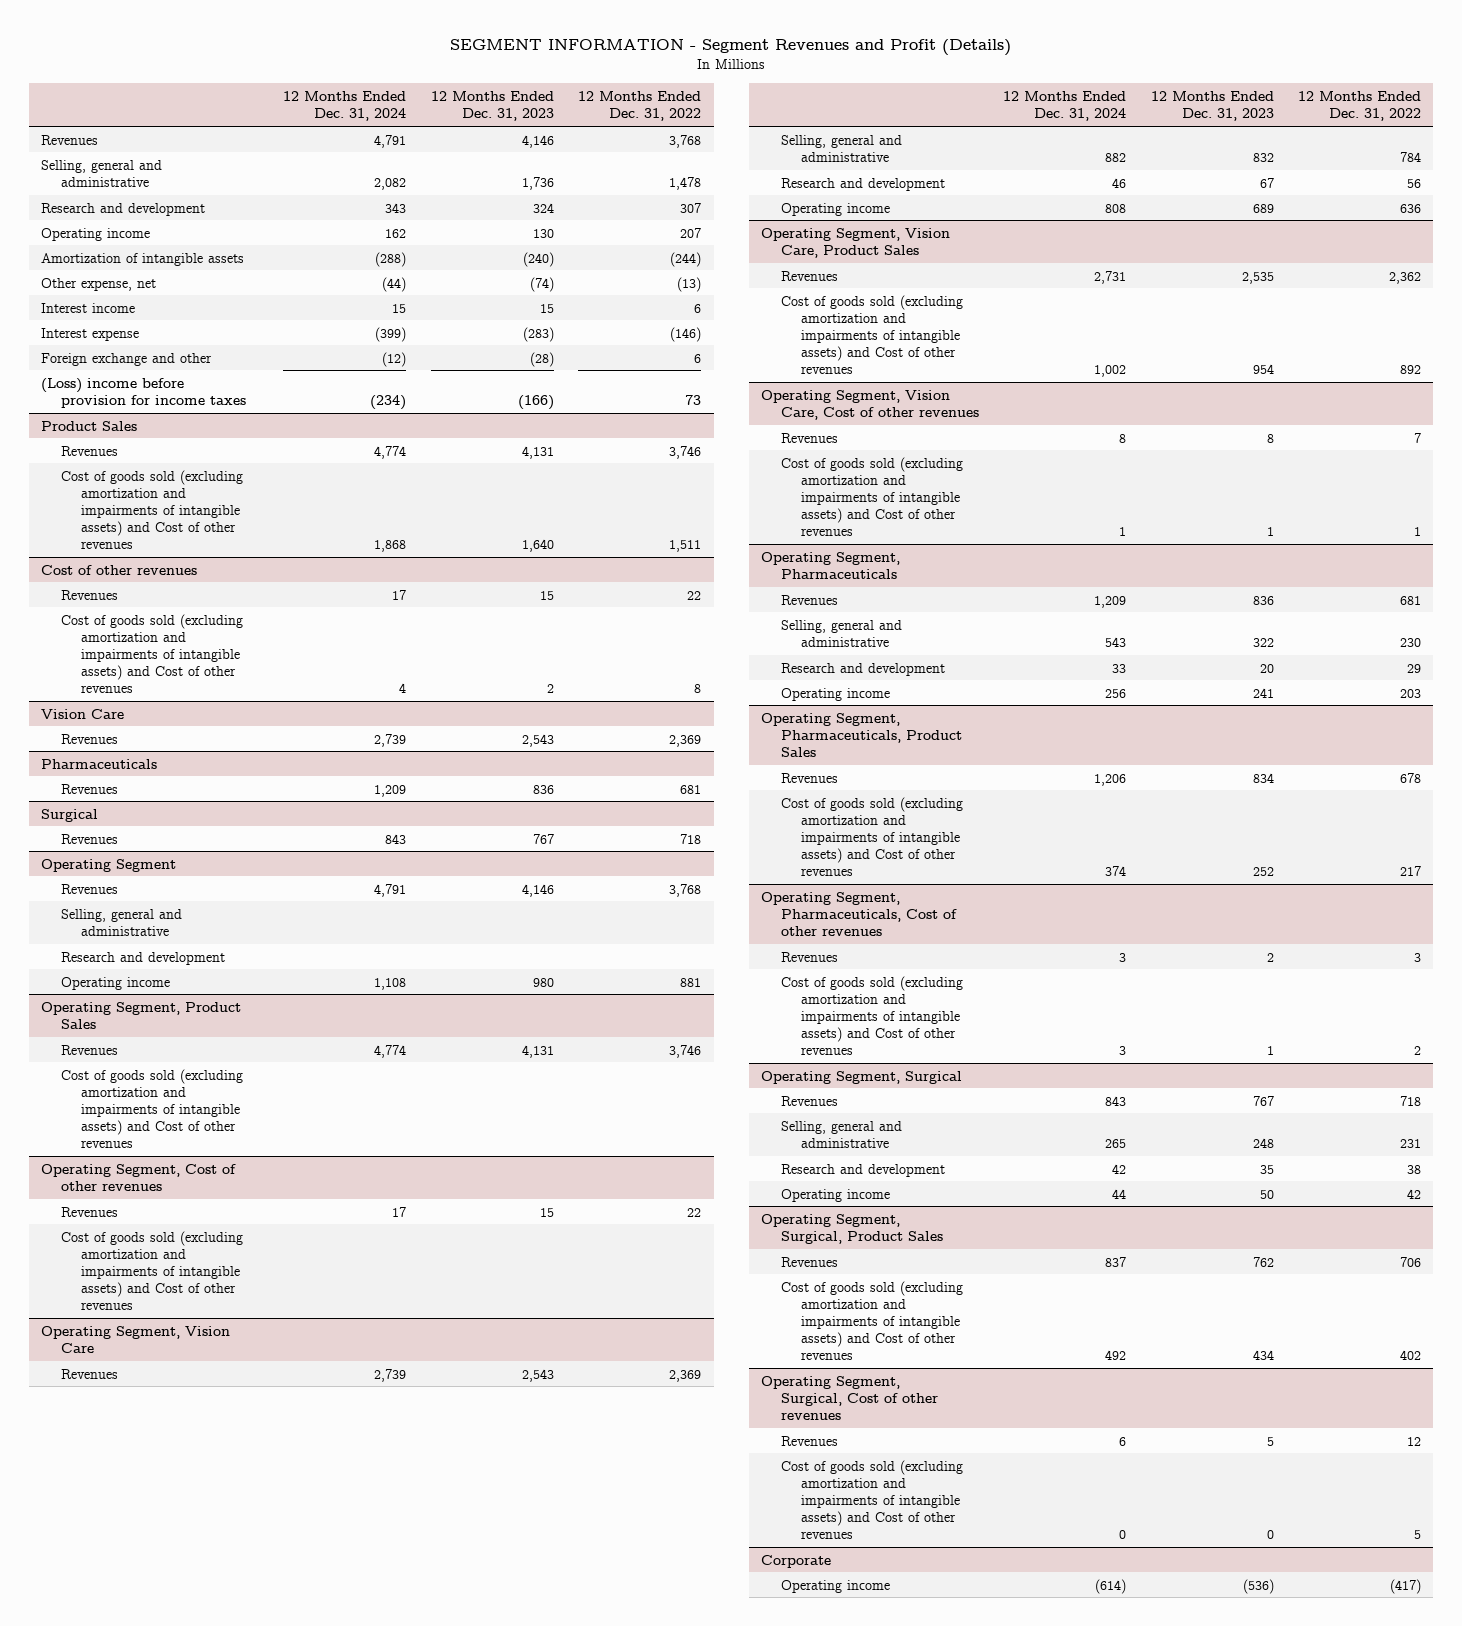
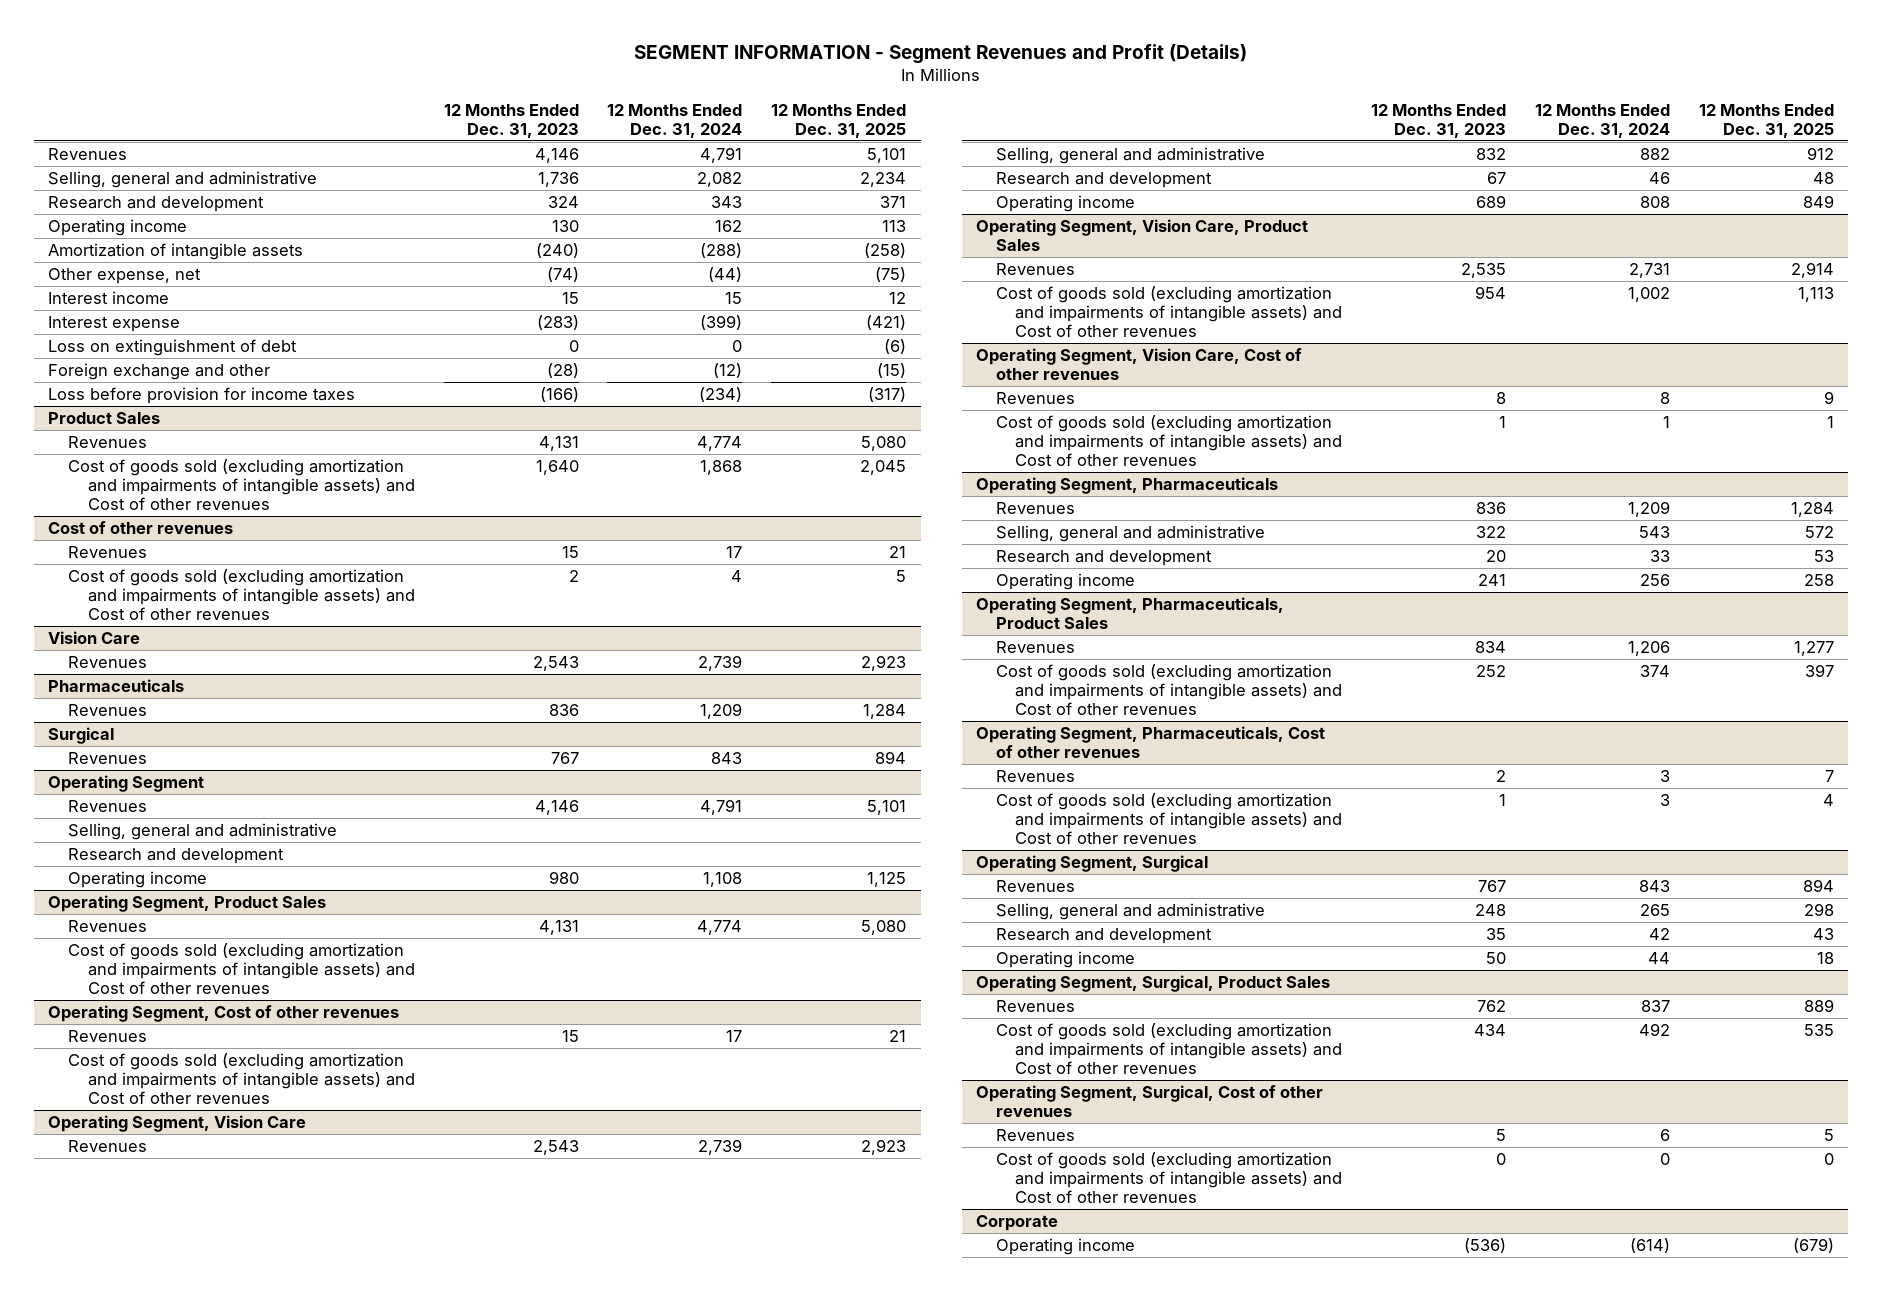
[578,91,702,122] 12 Months Ended Dec. 31, 2022 -> none
none -> [771,103,907,139] 12 Months Ended Dec. 31, 2025
none -> [48,338,298,356] Loss on extinguishment of debt
[40,377,246,408] (Loss) income before provision for income taxes -> [48,386,356,404] Loss before provision for income taxes

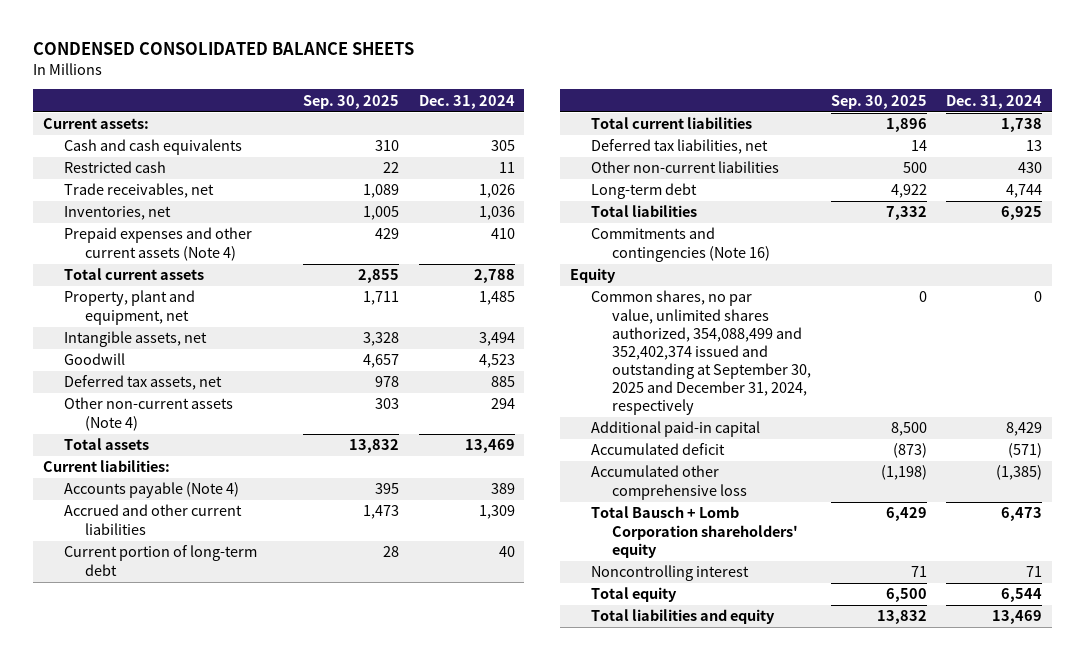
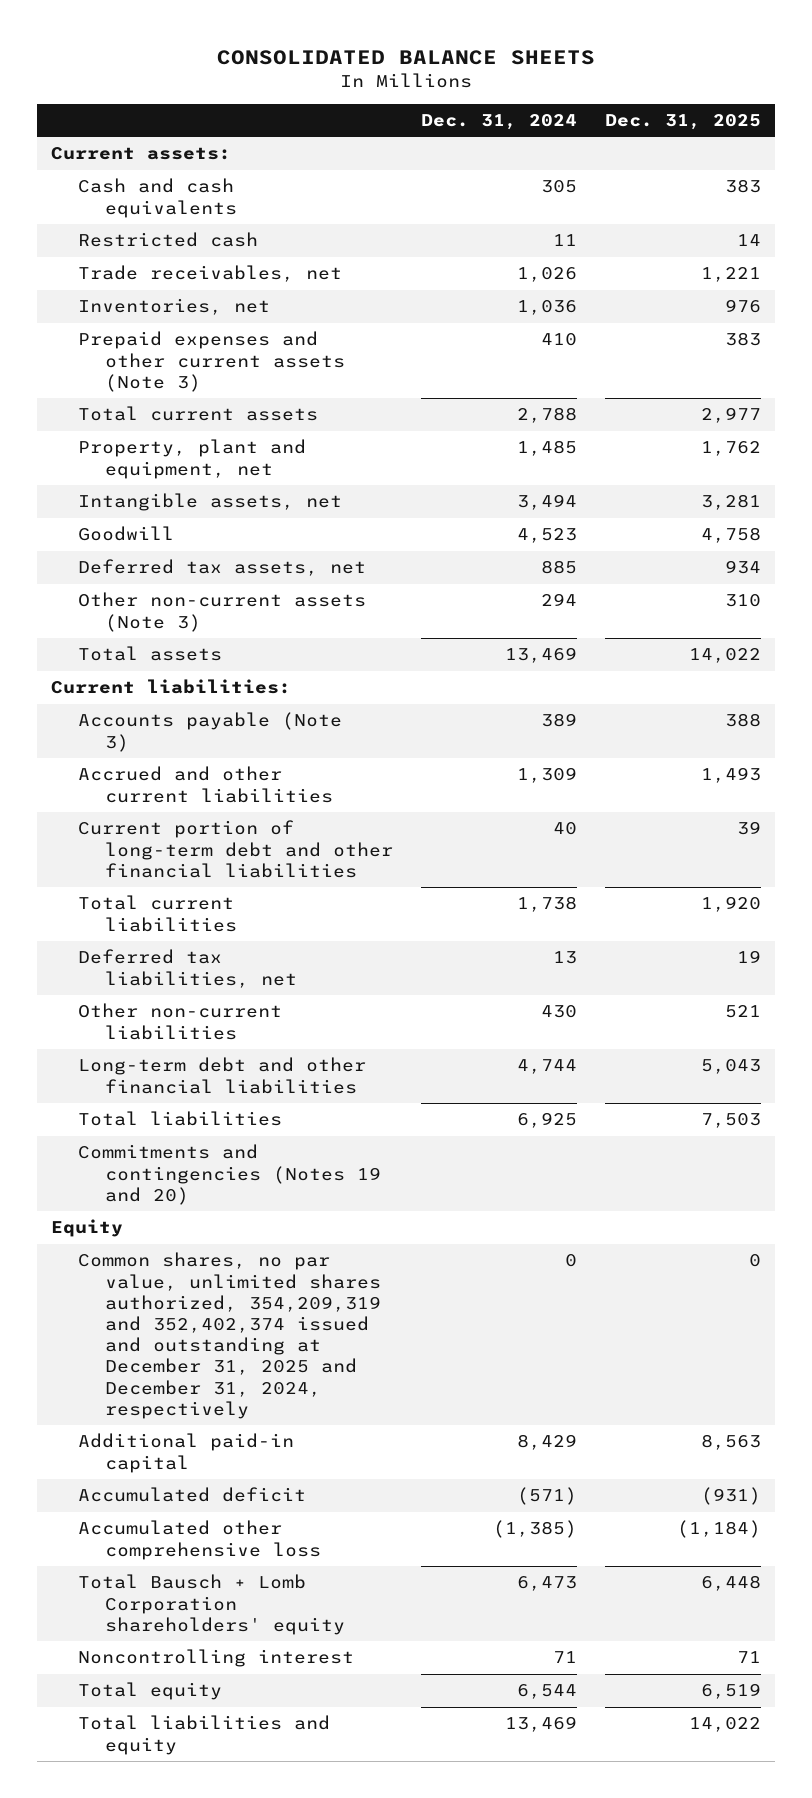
[32,42,414,56] CONDENSED CONSOLIDATED BALANCE SHEETS -> [217,49,596,65] CONSOLIDATED BALANCE SHEETS
[303,94,400,109] Sep. 30, 2025 -> none
none -> [605,114,762,131] Dec. 31, 2025
[63,227,252,261] Prepaid expenses and other current assets (Note 4) -> [78,331,345,392] Prepaid expenses and other current assets (Note 3)
[63,397,233,431] Other non-current assets (Note 4) -> [78,592,367,632] Other non-current assets (Note 3)
[63,482,239,499] Accounts payable (Note 4) -> [78,712,343,752] Accounts payable (Note 3)
[63,545,257,576] Current portion of long-term debt -> [78,820,393,878] Current portion of long-term debt and other financial liabilities
[591,183,698,200] Long-term debt -> [78,1057,367,1094] Long-term debt and other financial liabilities
[591,227,771,262] Commitments and contingencies (Note 16) -> [78,1144,381,1205] Commitments and contingencies (Notes 19 and 20)
[591,290,812,415] Common shares, no par value, unlimited shares authorized, 354,088,499 and 352,402,374 issued and outstanding at September 30, 2025 and December 31, 2024, respectively -> [78,1252,381,1419] Common shares, no par value, unlimited shares authorized, 354,209,319 and 352,402,374 issued and outstanding at December 31, 2025 and December 31, 2024, respectively

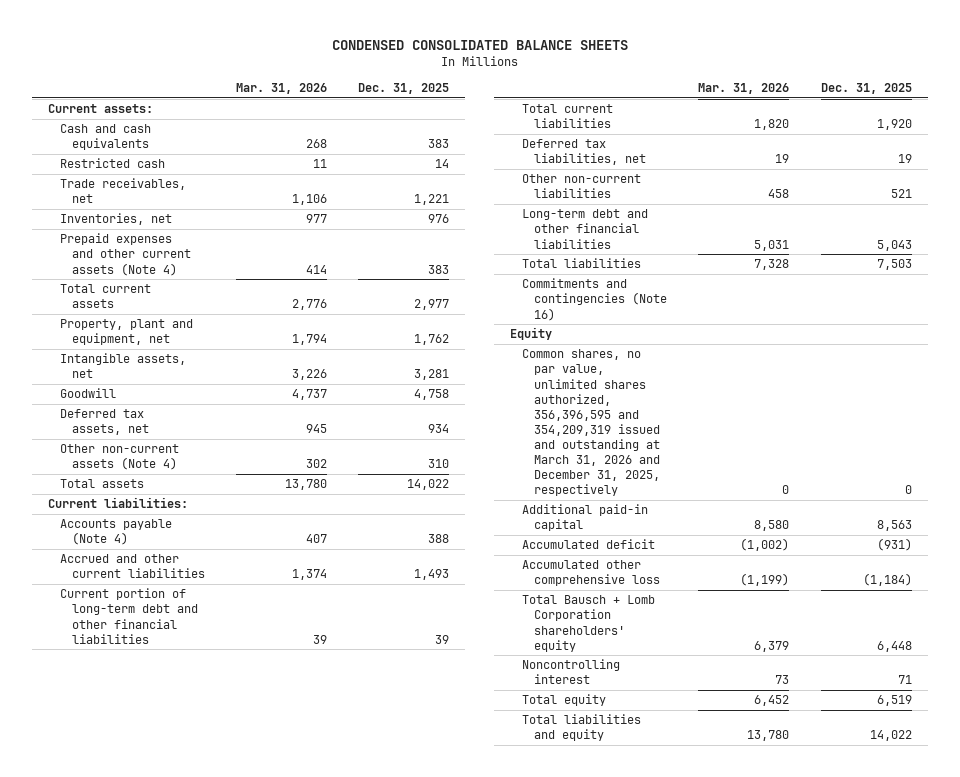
[217,49,596,65] CONSOLIDATED BALANCE SHEETS -> [331,40,628,51] CONDENSED CONSOLIDATED BALANCE SHEETS
[421,114,578,131] Dec. 31, 2024 -> none
none -> [236,82,328,94] Mar. 31, 2026
[78,331,345,392] Prepaid expenses and other current assets (Note 3) -> [59,233,191,276] Prepaid expenses and other current assets (Note 4)
[78,592,367,632] Other non-current assets (Note 3) -> [59,444,179,471] Other non-current assets (Note 4)
[78,712,343,752] Accounts payable (Note 3) -> [59,519,172,546] Accounts payable (Note 4)
[78,1144,381,1205] Commitments and contingencies (Notes 19 and 20) -> [522,278,668,321] Commitments and contingencies (Note 16)
[78,1252,381,1419] Common shares, no par value, unlimited shares authorized, 354,209,319 and 352,402,374 issued and outstanding at December 31, 2025 and December 31, 2024, respectively -> [522,349,661,497] Common shares, no par value, unlimited shares authorized, 356,396,595 and 354,209,319 issued and outstanding at March 31, 2026 and December 31, 2025, respectively

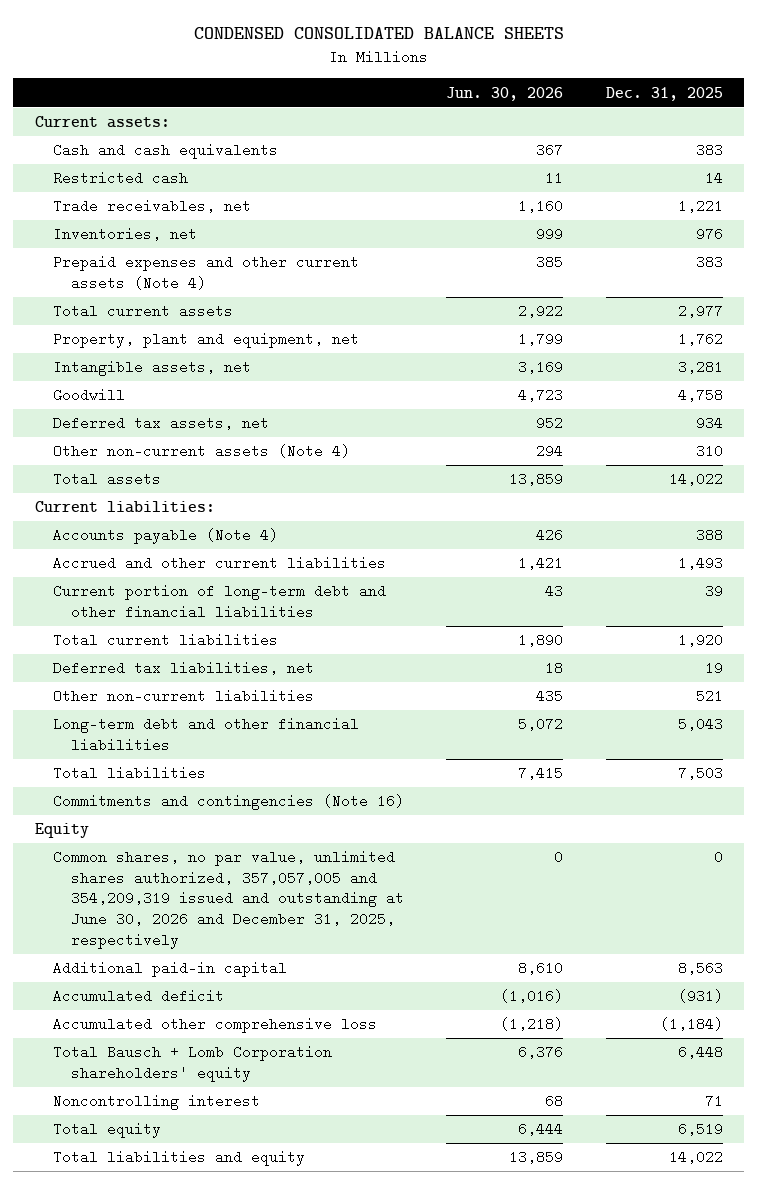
[236,82,328,94] Mar. 31, 2026 -> none
none -> [446,86,564,101] Jun. 30, 2026
[522,349,661,497] Common shares, no par value, unlimited shares authorized, 356,396,595 and 354,209,319 issued and outstanding at March 31, 2026 and December 31, 2025, respectively -> [52,850,404,949] Common shares, no par value, unlimited shares authorized, 357,057,005 and 354,209,319 issued and outstanding at June 30, 2026 and December 31, 2025, respectively

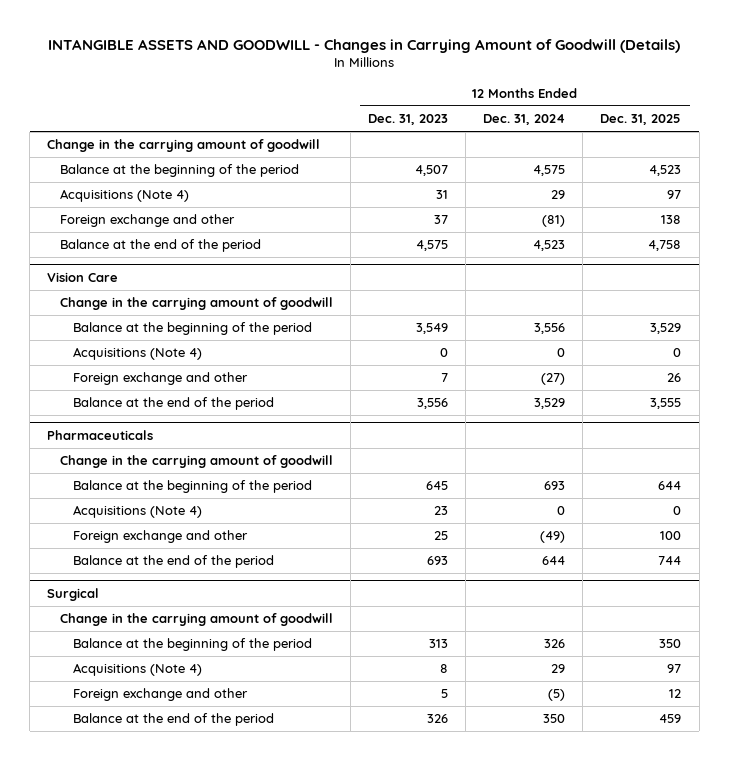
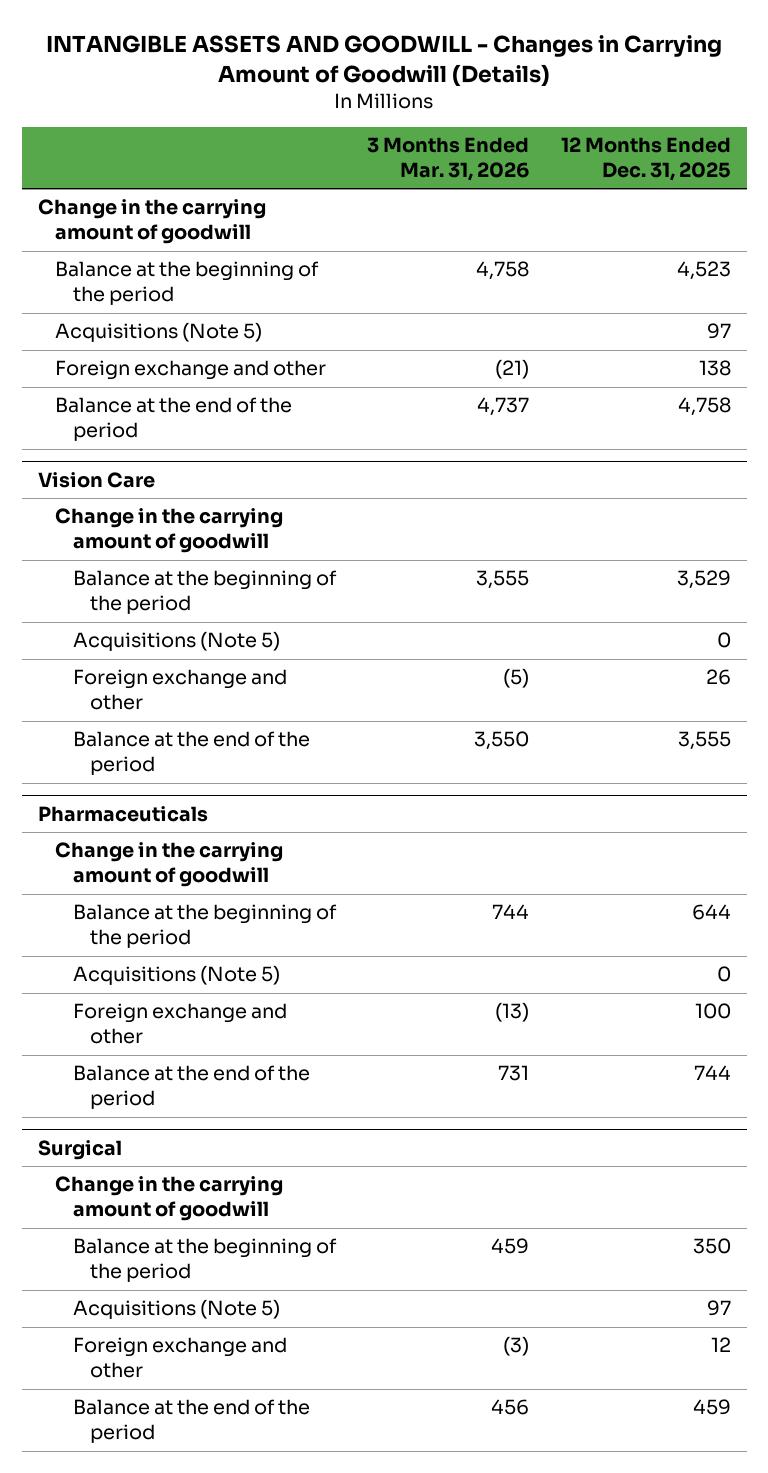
[368,113,449,125] Dec. 31, 2023 -> none
[483,113,566,125] Dec. 31, 2024 -> none
none -> [367,137,530,181] 3 Months Ended Mar. 31, 2026
[60,189,190,203] Acquisitions (Note 4) -> [55,322,263,343] Acquisitions (Note 5)
[73,347,203,361] Acquisitions (Note 4) -> [72,631,280,652] Acquisitions (Note 5)
[73,505,203,519] Acquisitions (Note 4) -> [72,965,280,986] Acquisitions (Note 5)
[73,663,203,677] Acquisitions (Note 4) -> [72,1299,280,1320] Acquisitions (Note 5)

